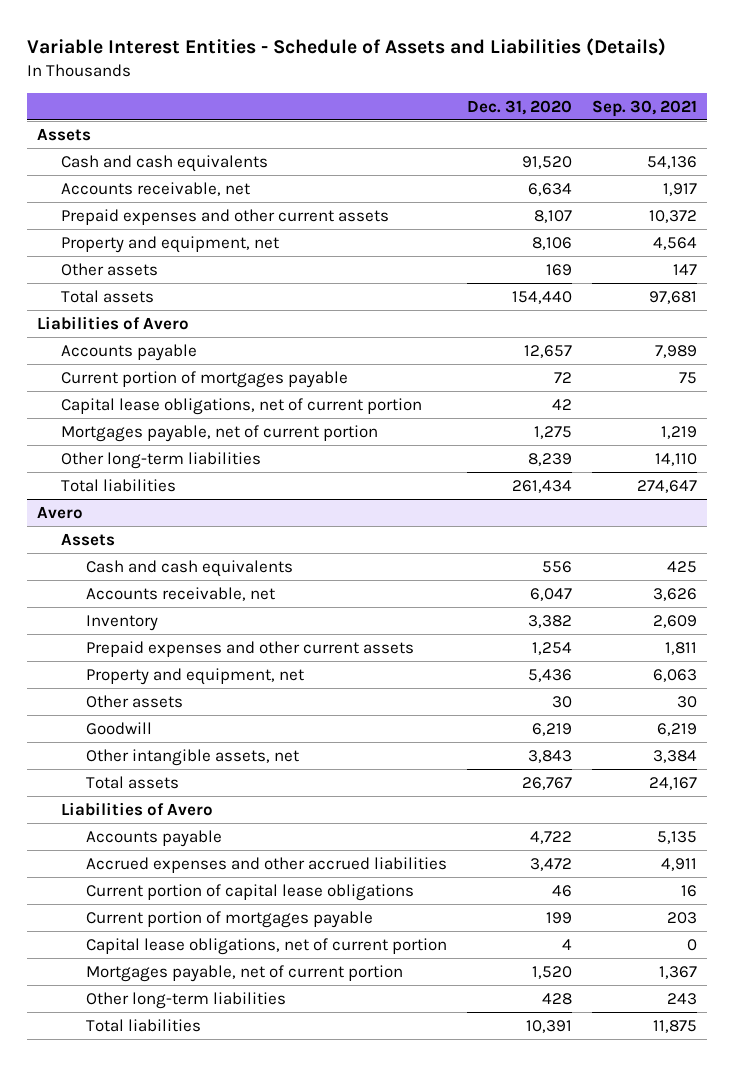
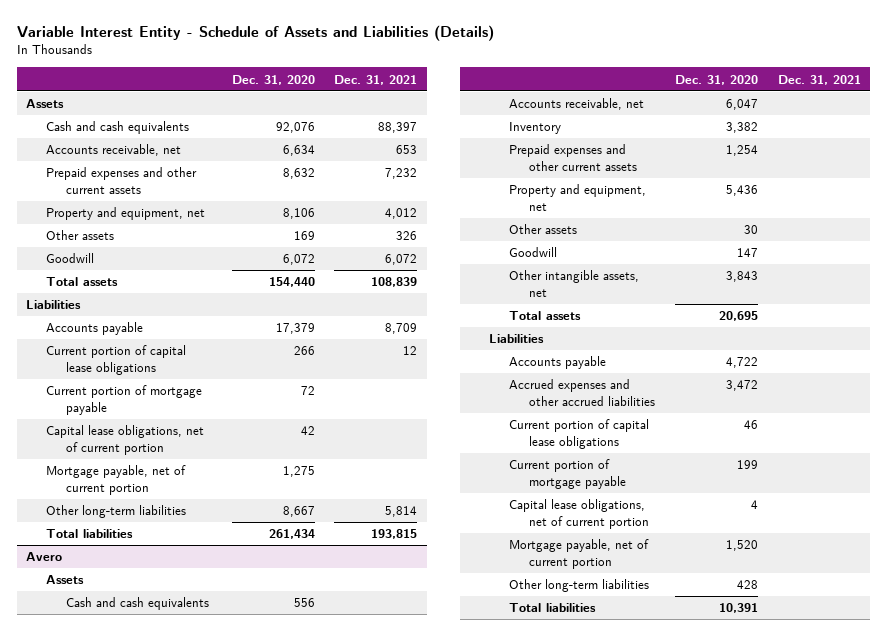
[26,37,666,56] Variable Interest Entities - Schedule of Assets and Liabilities (Details) -> [16,24,494,41] Variable Interest Entity - Schedule of Assets and Liabilities (Details)
[592,99,698,117] Sep. 30, 2021 -> none
none -> [334,74,418,85] Dec. 31, 2021
[522,155,573,169] 91,520 -> [275,122,315,134] 92,076
[534,209,573,223] 8,107 -> [282,168,315,180] 8,632
none -> [46,253,95,264] Goodwill
[36,315,189,330] Liabilities of Avero -> [26,300,82,310] Liabilities
[524,344,573,358] 12,657 -> [275,323,315,335] 17,379
none -> [46,345,187,375] Current portion of capital lease obligations
[61,370,349,388] Current portion of mortgages payable -> [46,385,203,415] Current portion of mortgage payable
[61,424,379,442] Mortgages payable, net of current portion -> [46,465,187,495] Mortgage payable, net of current portion
[528,452,573,466] 8,239 -> [282,506,315,518] 8,667
[532,722,573,736] 6,219 -> [736,248,758,258] 147
[522,776,573,790] 26,767 -> [718,311,758,322] 20,695
[61,801,214,816] Liabilities of Avero -> [489,334,545,344] Liabilities
[86,910,374,928] Current portion of mortgages payable -> [509,459,627,489] Current portion of mortgage payable
[86,964,404,982] Mortgages payable, net of current portion -> [509,539,650,569] Mortgage payable, net of current portion

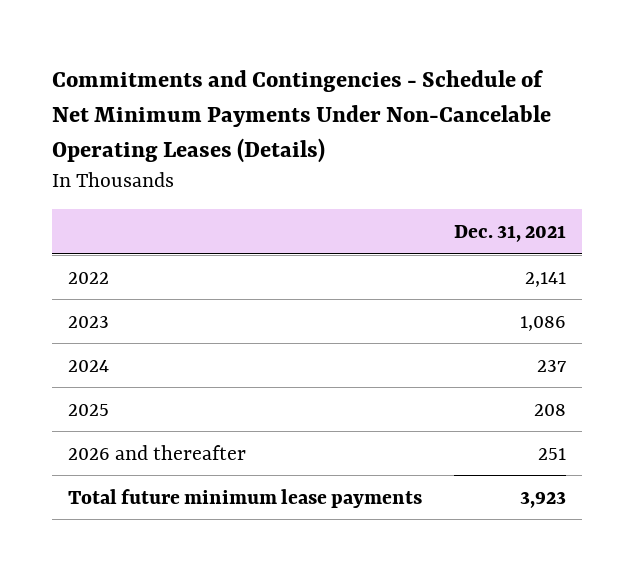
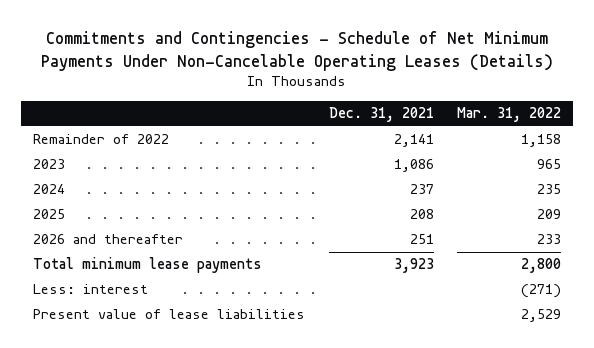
none -> [457,107,562,123] Mar. 31, 2022
[68,271,110,284] 2022 -> [33,134,170,145] Remainder of 2022
[68,488,423,508] Total future minimum lease payments -> [33,257,263,274] Total minimum lease payments
none -> [33,284,149,295] Less: interest
none -> [33,309,306,320] Present value of lease liabilities

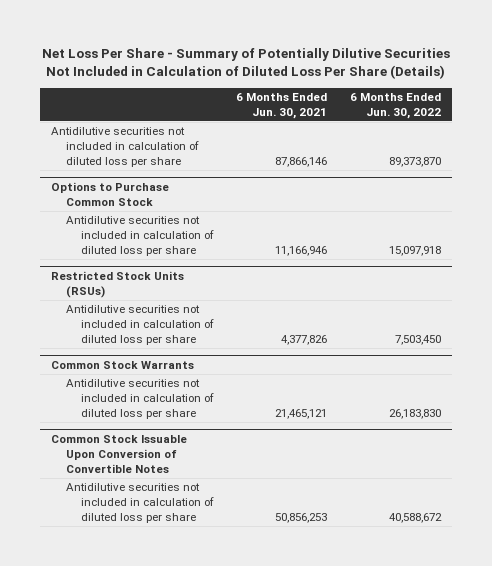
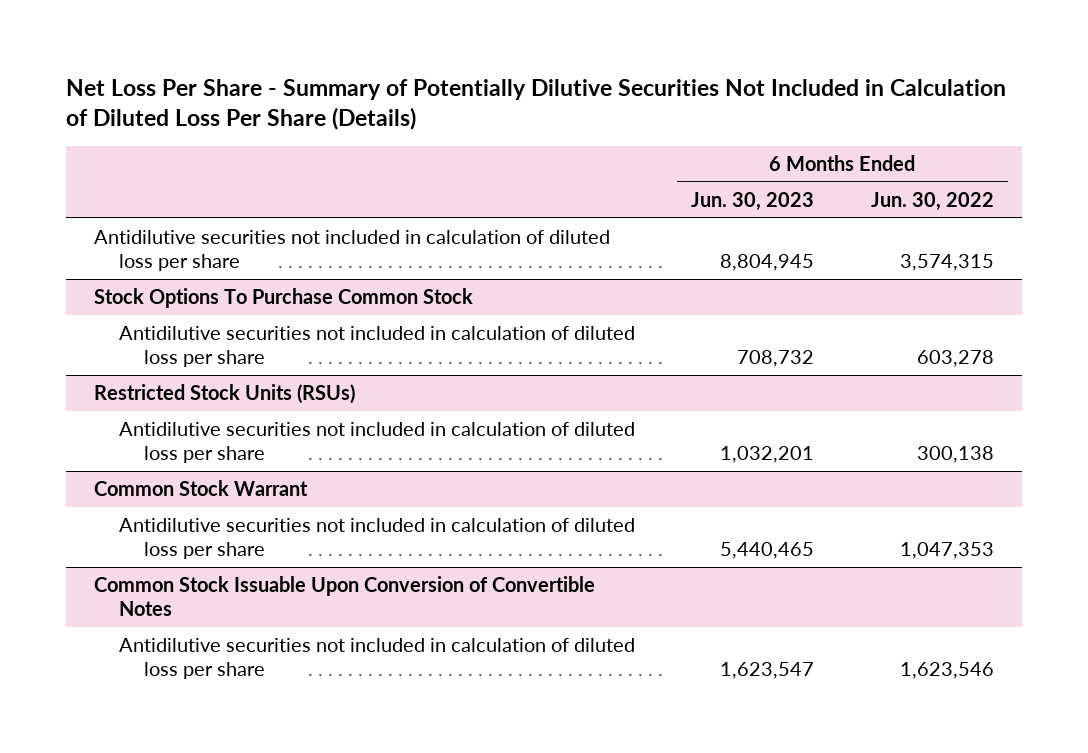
[236,92,328,119] 6 Months Ended Jun. 30, 2021 -> none
none -> [691,191,815,211] Jun. 30, 2023
[388,157,441,168] 89,373,870 -> [899,253,994,271] 3,574,315
[51,181,170,206] Options to Purchase Common Stock -> [94,287,474,308] Stock Options To Purchase Common Stock
[388,246,441,257] 15,097,918 -> [916,349,994,367] 603,278
[394,335,441,346] 7,503,450 -> [916,445,994,463] 300,138
[51,360,195,369] Common Stock Warrants -> [94,479,309,496] Common Stock Warrant
[388,409,441,420] 26,183,830 -> [899,541,994,559] 1,047,353
[388,513,442,524] 40,588,672 -> [899,661,994,679] 1,623,546

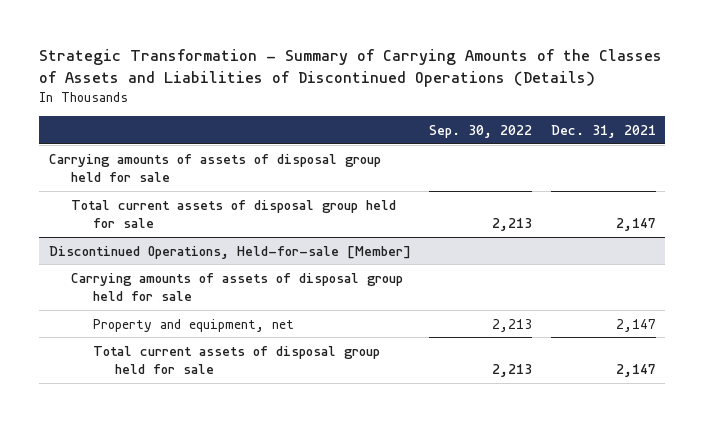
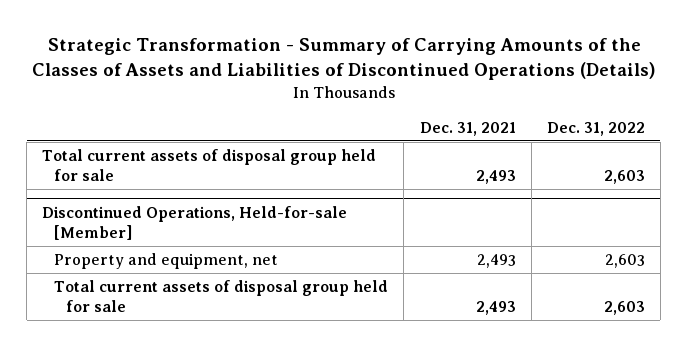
[429,124,533,138] Sep. 30, 2022 -> none
none -> [546,121,645,136] Dec. 31, 2022
[48,153,381,182] Carrying amounts of assets of disposal group held for sale -> none
[615,217,656,231] 2,147 -> [475,169,516,184] 2,493
[70,272,403,301] Carrying amounts of assets of disposal group held for sale -> none
[615,318,656,332] 2,147 -> [476,254,516,269] 2,493
[615,363,656,377] 2,147 -> [475,300,516,315] 2,493

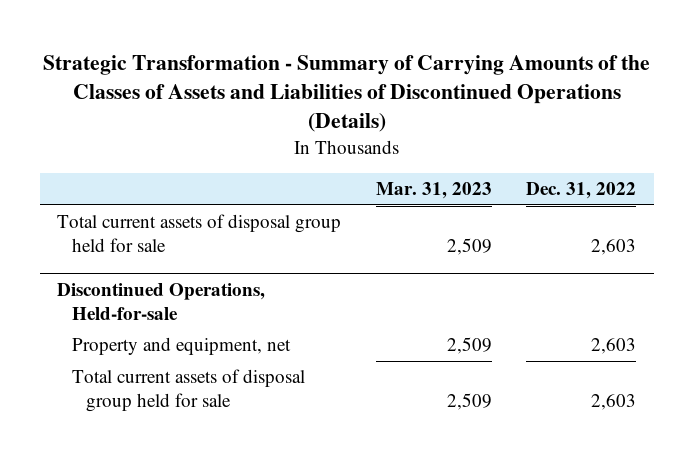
[419,121,516,136] Dec. 31, 2021 -> none
none -> [375,181,492,199] Mar. 31, 2023
[42,206,348,240] Discontinued Operations, Held-for-sale [Member] -> [57,282,266,320] Discontinued Operations, Held-for-sale

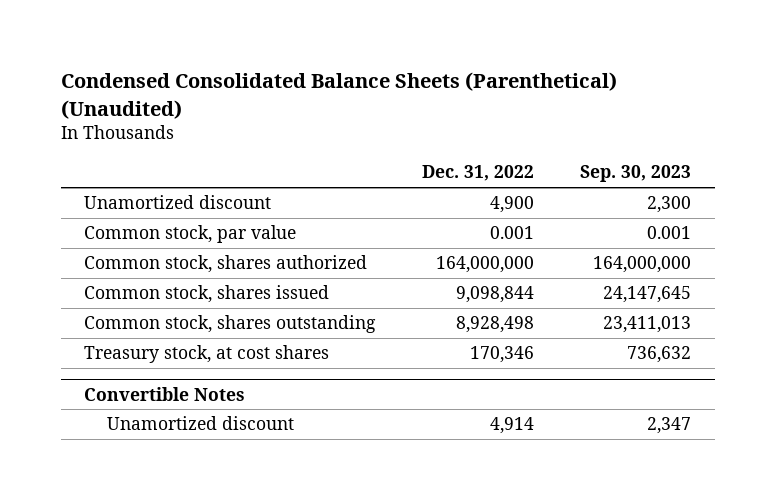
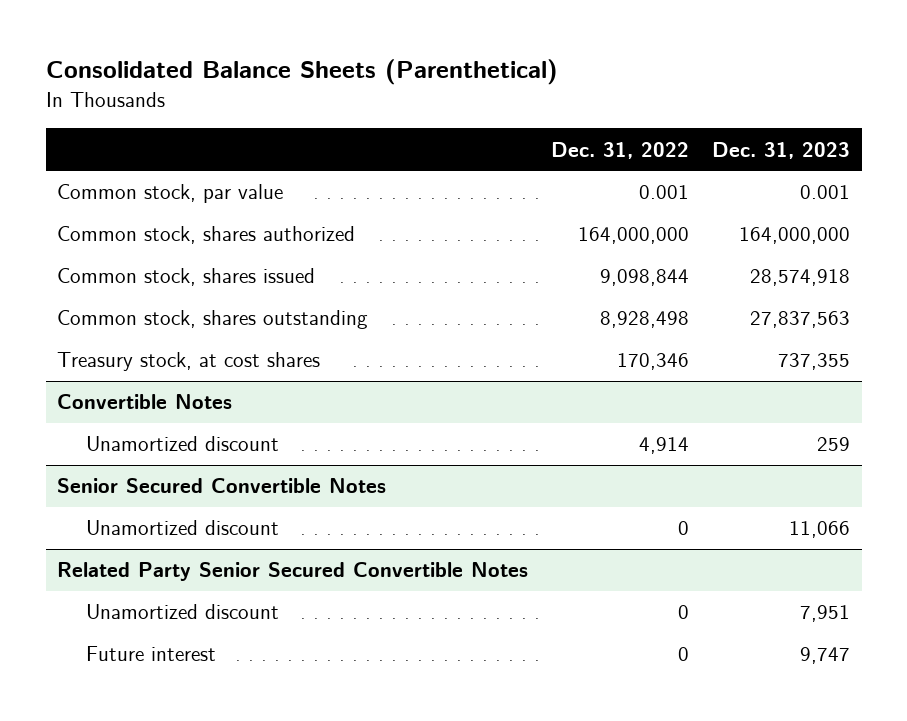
[61,72,618,119] Condensed Consolidated Balance Sheets (Parenthetical) (Unaudited) -> [45,59,558,86] Consolidated Balance Sheets (Parenthetical)
[580,165,692,183] Sep. 30, 2023 -> none
none -> [712,141,851,159] Dec. 31, 2023
[84,195,272,210] Unamortized discount -> none
none -> [57,478,387,494] Senior Secured Convertible Notes
none -> [85,520,279,536] Unamortized discount
none -> [57,562,529,582] Related Party Senior Secured Convertible Notes
none -> [85,604,279,620] Unamortized discount
none -> [85,646,216,662] Future interest

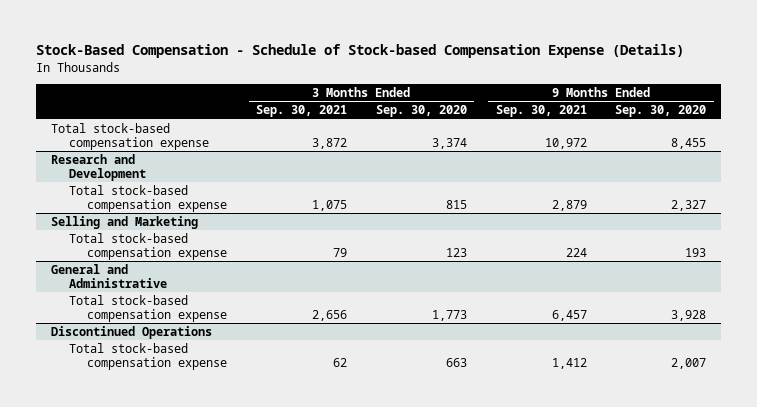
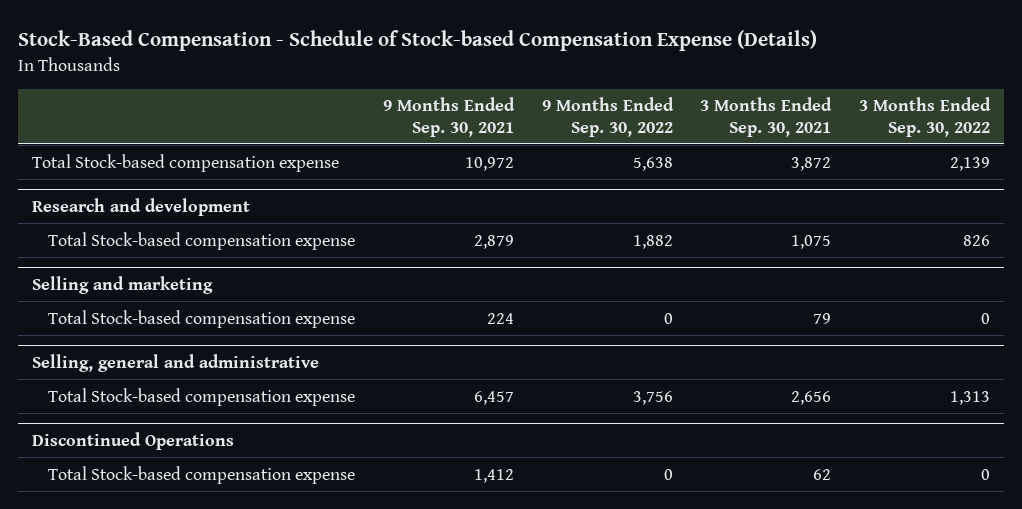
[375,105,467,118] Sep. 30, 2020 -> none
[615,105,707,118] Sep. 30, 2020 -> none
none -> [541,97,674,137] 9 Months Ended Sep. 30, 2022
none -> [858,97,991,137] 3 Months Ended Sep. 30, 2022
[50,123,209,151] Total stock-based compensation expense -> [31,153,339,172] Total Stock-based compensation expense
[50,154,146,182] Research and Development -> [31,198,250,217] Research and development
[68,185,227,213] Total stock-based compensation expense -> [48,231,356,250] Total Stock-based compensation expense
[50,216,198,230] Selling and Marketing -> [31,276,213,295] Selling and marketing
[68,233,227,261] Total stock-based compensation expense -> [48,309,356,328] Total Stock-based compensation expense
[50,264,167,289] General and Administrative -> [31,354,319,373] Selling, general and administrative
[68,295,227,323] Total stock-based compensation expense -> [48,387,356,406] Total Stock-based compensation expense
[68,343,227,371] Total stock-based compensation expense -> [48,465,356,484] Total Stock-based compensation expense

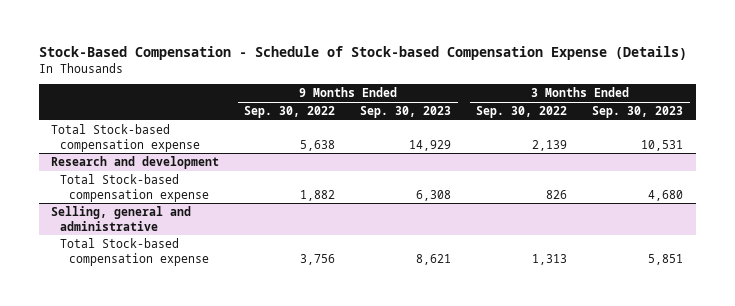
[382,97,515,137] 9 Months Ended Sep. 30, 2021 -> none
[700,97,833,137] 3 Months Ended Sep. 30, 2021 -> none
none -> [360,106,452,119] Sep. 30, 2023
none -> [592,106,684,119] Sep. 30, 2023
[31,276,213,295] Selling and marketing -> none
[48,309,356,328] Total Stock-based compensation expense -> none
[31,432,234,451] Discontinued Operations -> none
[48,465,356,484] Total Stock-based compensation expense -> none

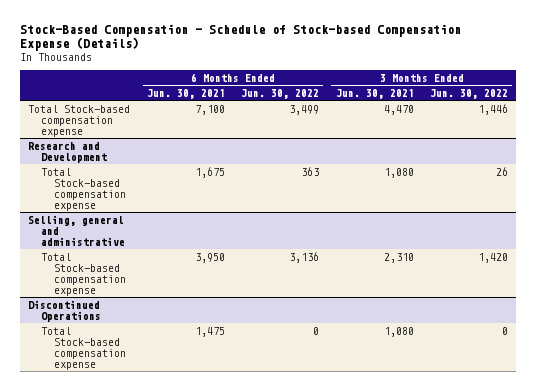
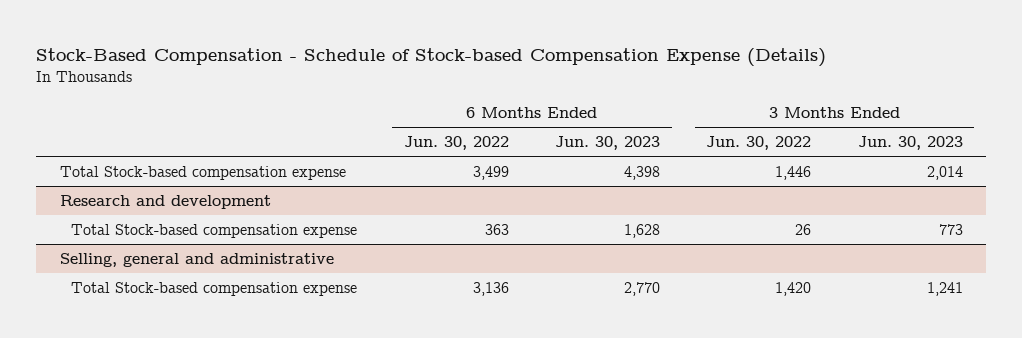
[146,88,225,99] Jun. 30, 2021 -> none
[335,88,414,99] Jun. 30, 2021 -> none
none -> [554,136,660,151] Jun. 30, 2023
none -> [857,136,963,151] Jun. 30, 2023
[28,141,108,163] Research and Development -> [59,194,271,209] Research and development
[28,299,102,322] Discontinued Operations -> none
[41,326,126,370] Total Stock-based compensation expense -> none

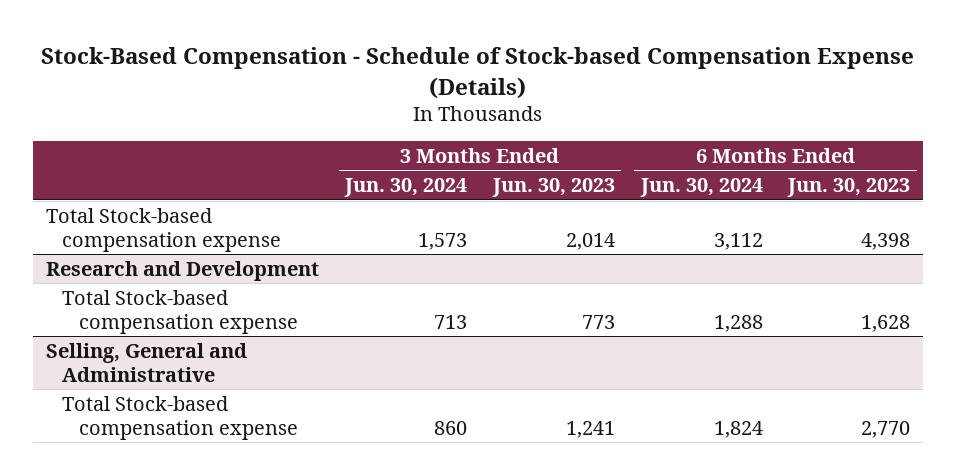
[403,136,509,151] Jun. 30, 2022 -> none
[706,136,812,151] Jun. 30, 2022 -> none
none -> [343,178,467,198] Jun. 30, 2024
none -> [639,178,763,198] Jun. 30, 2024
[59,194,271,209] Research and development -> [46,260,320,281] Research and Development
[59,252,334,267] Selling, general and administrative -> [46,342,248,382] Selling, General and Administrative

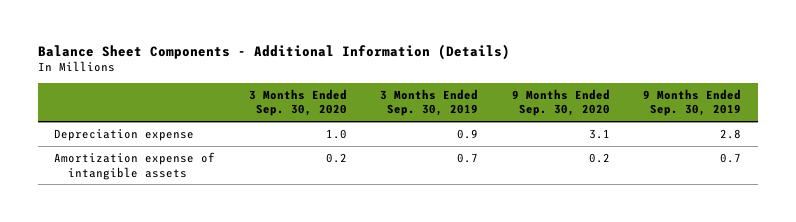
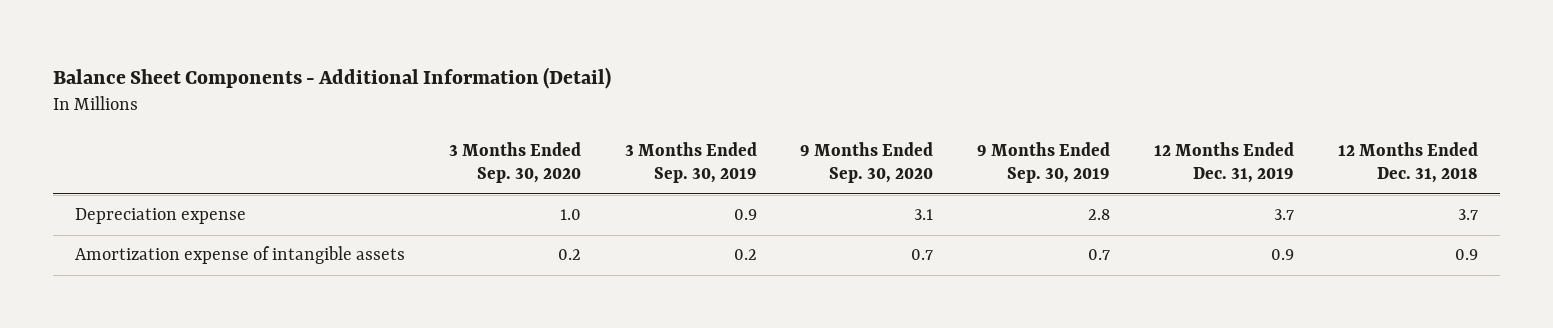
[37,43,510,60] Balance Sheet Components - Additional Information (Details) -> [52,66,611,89] Balance Sheet Components - Additional Information (Detail)
none -> [1154,141,1295,184] 12 Months Ended Dec. 31, 2019
none -> [1338,141,1479,184] 12 Months Ended Dec. 31, 2018
[457,152,479,163] 0.7 -> [733,249,757,261] 0.2
[588,152,610,163] 0.2 -> [911,249,934,261] 0.7

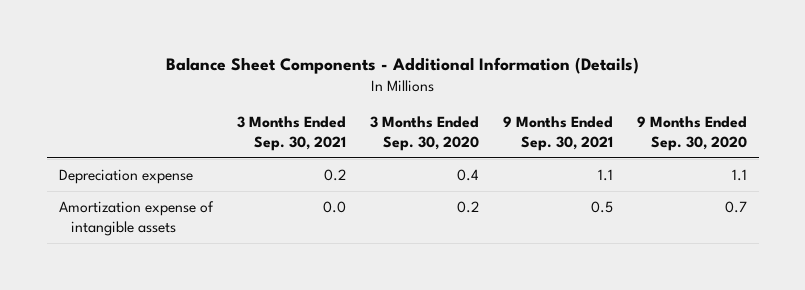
[52,66,611,89] Balance Sheet Components - Additional Information (Detail) -> [165,57,639,75] Balance Sheet Components - Additional Information (Details)
[624,141,757,184] 3 Months Ended Sep. 30, 2019 -> none
[977,141,1111,184] 9 Months Ended Sep. 30, 2019 -> none
[1154,141,1295,184] 12 Months Ended Dec. 31, 2019 -> none
[1338,141,1479,184] 12 Months Ended Dec. 31, 2018 -> none
none -> [236,116,346,151] 3 Months Ended Sep. 30, 2021
none -> [502,116,613,151] 9 Months Ended Sep. 30, 2021
[559,209,581,221] 1.0 -> [456,168,479,181] 0.4
[914,209,934,221] 3.1 -> [731,168,747,181] 1.1

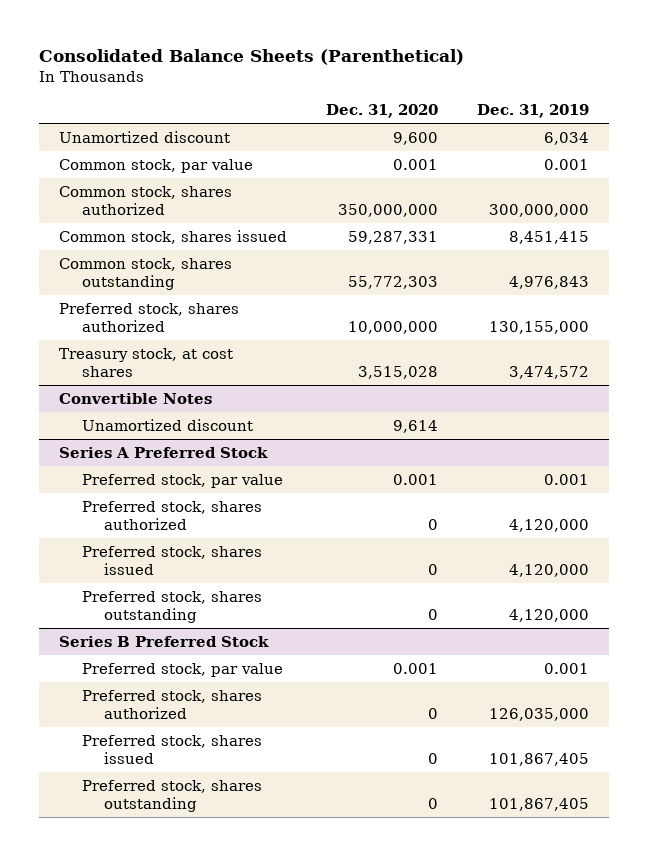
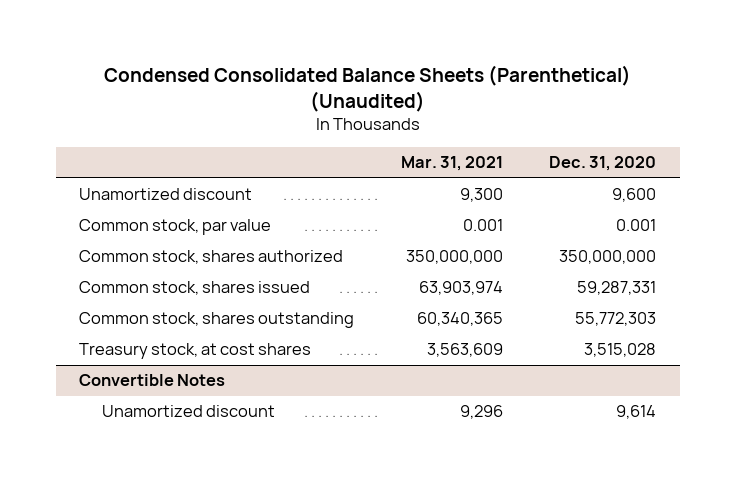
[39,49,465,66] Consolidated Balance Sheets (Parenthetical) -> [103,65,631,112] Condensed Consolidated Balance Sheets (Parenthetical) (Unaudited)
[477,104,590,119] Dec. 31, 2019 -> none
none -> [400,156,503,172] Mar. 31, 2021
[58,302,239,332] Preferred stock, shares authorized -> none
[58,446,268,458] Series A Preferred Stock -> none
[81,473,283,488] Preferred stock, par value -> none
[81,500,262,530] Preferred stock, shares authorized -> none
[81,545,262,575] Preferred stock, shares issued -> none
[81,590,262,623] Preferred stock, shares outstanding -> none
[58,635,269,647] Series B Preferred Stock -> none
[81,662,283,677] Preferred stock, par value -> none
[81,689,262,719] Preferred stock, shares authorized -> none
[81,734,262,764] Preferred stock, shares issued -> none
[81,779,262,812] Preferred stock, shares outstanding -> none

